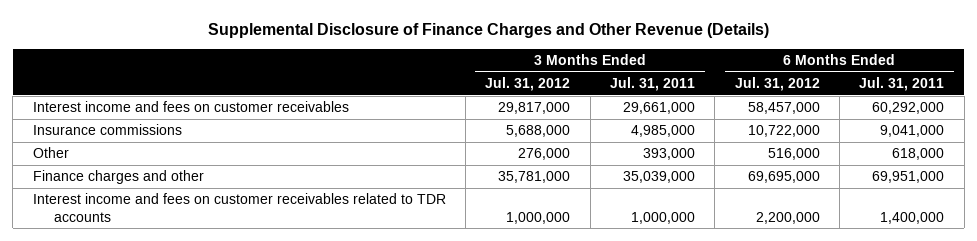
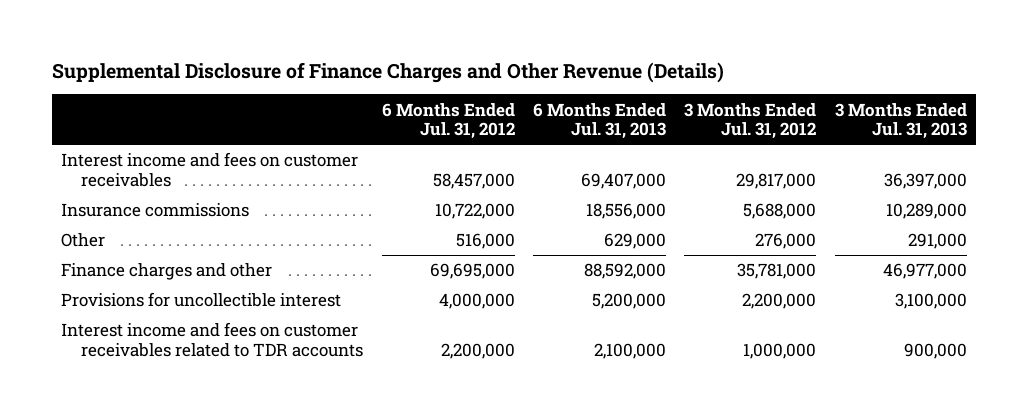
[610,77,696,92] Jul. 31, 2011 -> none
[859,77,945,92] Jul. 31, 2011 -> none
none -> [532,102,666,140] 6 Months Ended Jul. 31, 2013
none -> [834,102,967,140] 3 Months Ended Jul. 31, 2013
none -> [60,292,341,308] Provisions for uncollectible interest

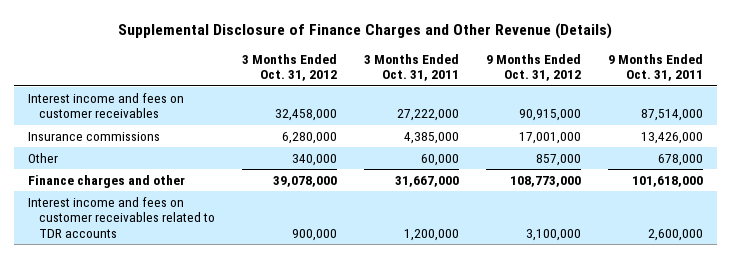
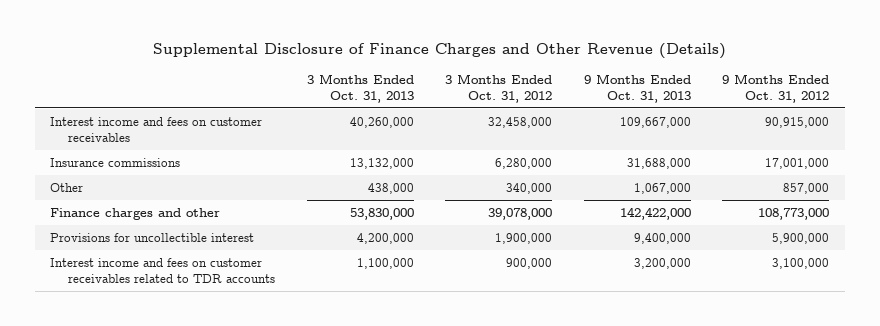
[364,53,460,82] 3 Months Ended Oct. 31, 2011 -> none
[608,53,704,82] 9 Months Ended Oct. 31, 2011 -> none
none -> [306,73,414,103] 3 Months Ended Oct. 31, 2013
none -> [583,73,691,103] 9 Months Ended Oct. 31, 2013
none -> [50,232,255,242] Provisions for uncollectible interest

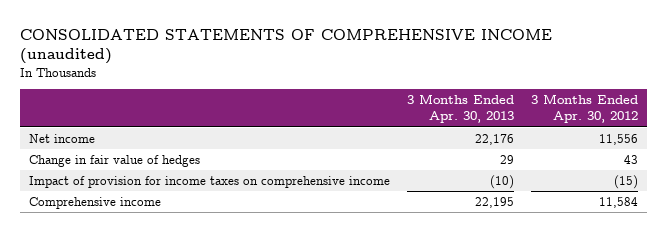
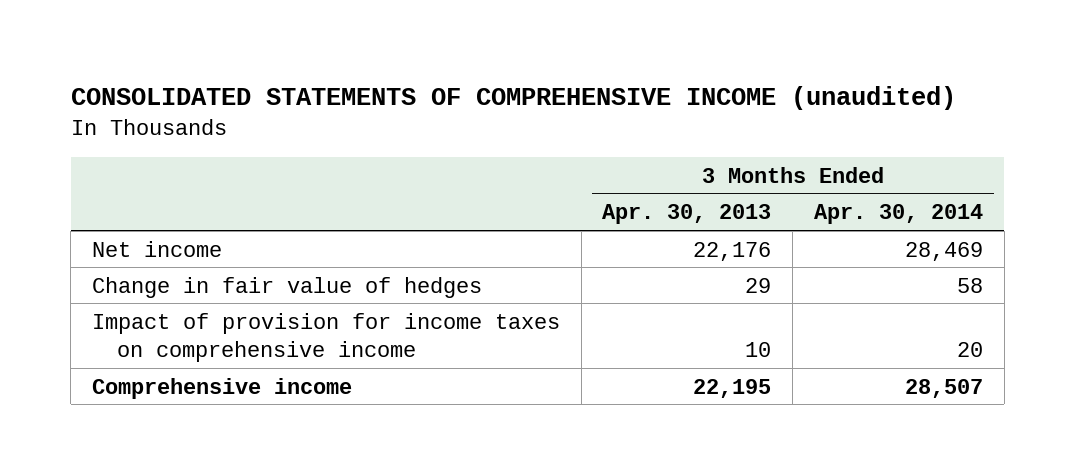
[531,94,639,124] 3 Months Ended Apr. 30, 2012 -> none
none -> [814,204,984,225] Apr. 30, 2014
[489,175,514,190] (10) -> [745,341,772,357] 10

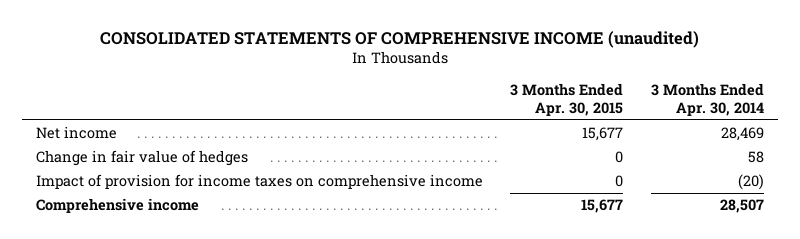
[602,204,772,225] Apr. 30, 2013 -> none
none -> [510,83,624,116] 3 Months Ended Apr. 30, 2015
[957,341,984,357] 20 -> [737,174,764,191] (20)

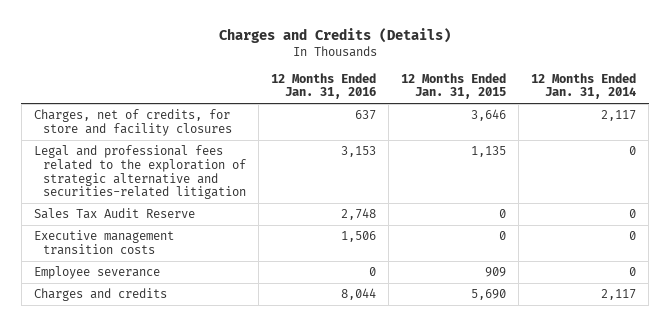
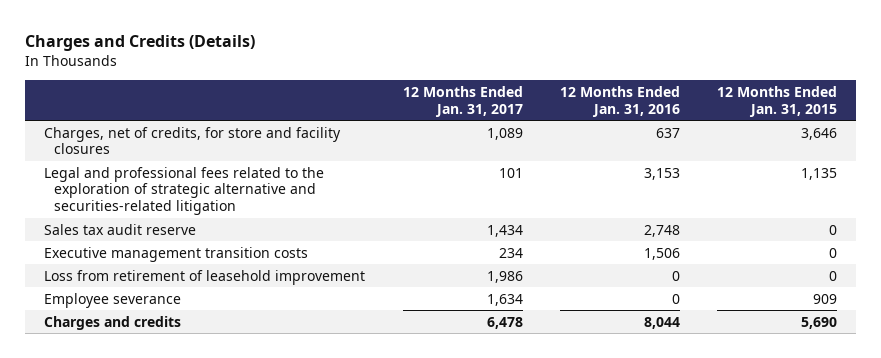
[531,72,637,100] 12 Months Ended Jan. 31, 2014 -> none
none -> [402,86,523,117] 12 Months Ended Jan. 31, 2017
[33,208,195,220] Sales Tax Audit Reserve -> [44,223,197,235] Sales tax audit reserve
none -> [44,269,366,285] Loss from retirement of leasehold improvement

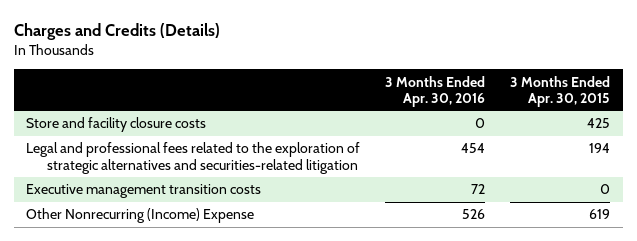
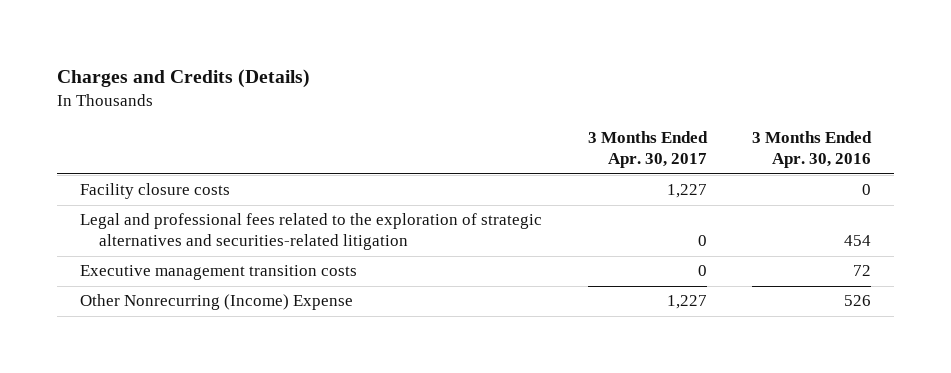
[510,75,611,108] 3 Months Ended Apr. 30, 2015 -> none
none -> [587,131,708,169] 3 Months Ended Apr. 30, 2017
[26,117,207,133] Store and facility closure costs -> [79,183,230,200] Facility closure costs

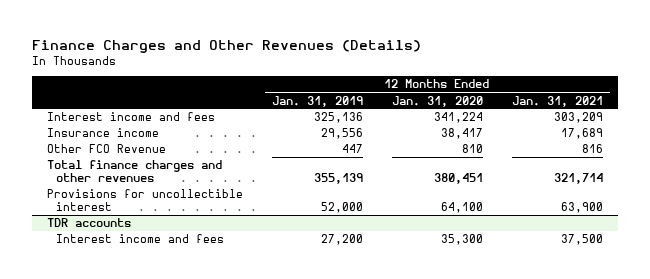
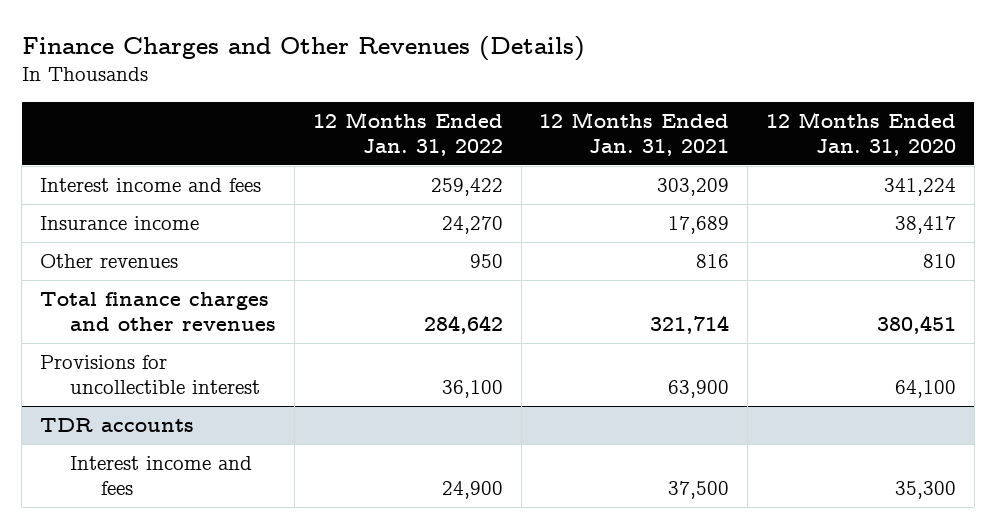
[271,95,363,107] Jan. 31, 2019 -> none
none -> [312,112,503,156] 12 Months Ended Jan. 31, 2022
[46,144,166,154] Other FCO Revenue -> [39,254,178,269] Other revenues

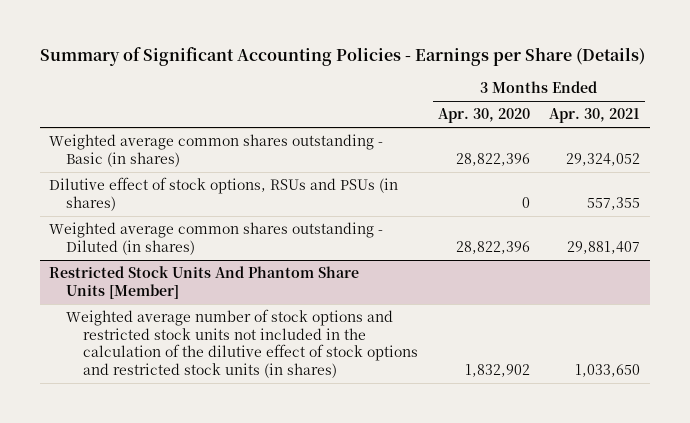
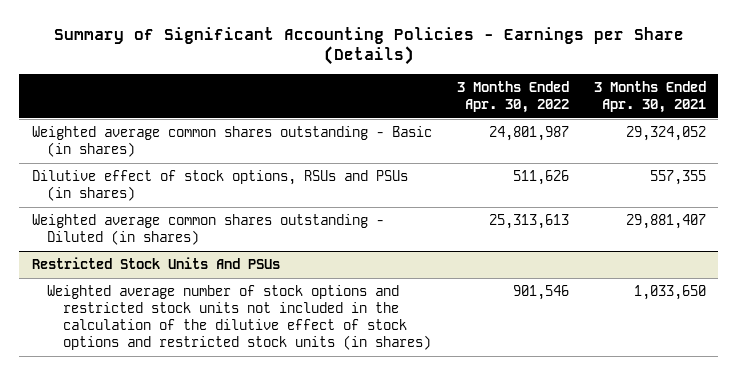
[437,108,530,124] Apr. 30, 2020 -> none
none -> [456,80,569,113] 3 Months Ended Apr. 30, 2022
[49,266,360,299] Restricted Stock Units And Phantom Share Units [Member] -> [31,257,280,270] Restricted Stock Units And PSUs

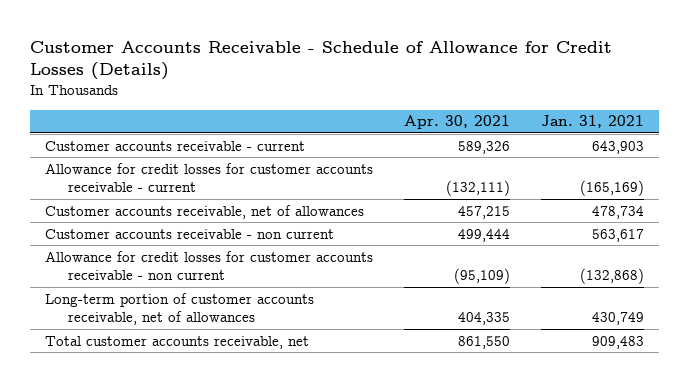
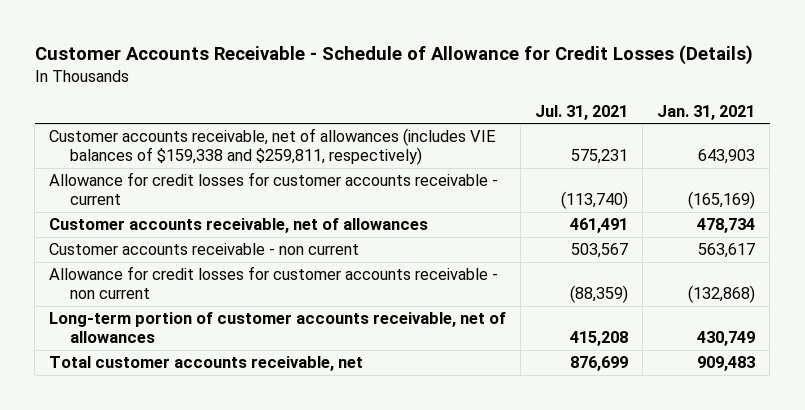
[404,115,511,130] Apr. 30, 2021 -> none
none -> [535,104,629,120] Jul. 31, 2021
[45,140,306,151] Customer accounts receivable - current -> [49,128,497,165] Customer accounts receivable, net of allowances (includes VIE balances of $159,338 and $259,811, respectively)

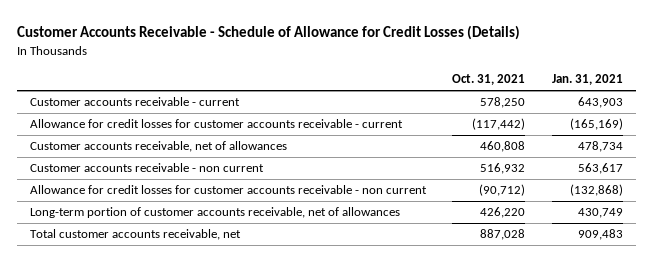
[535,104,629,120] Jul. 31, 2021 -> none
none -> [452,74,526,86] Oct. 31, 2021
[49,128,497,165] Customer accounts receivable, net of allowances (includes VIE balances of $159,338 and $259,811, respectively) -> [30,97,241,107] Customer accounts receivable - current

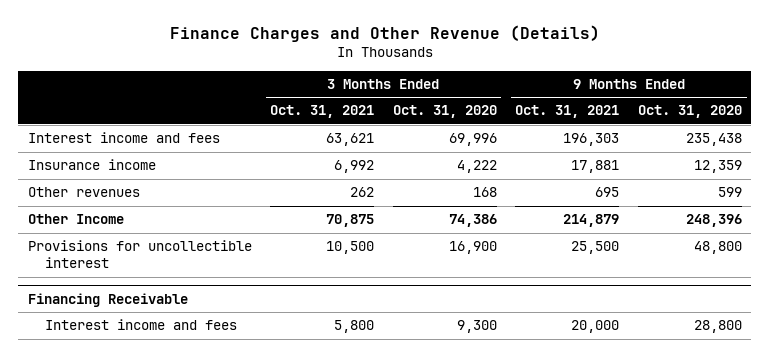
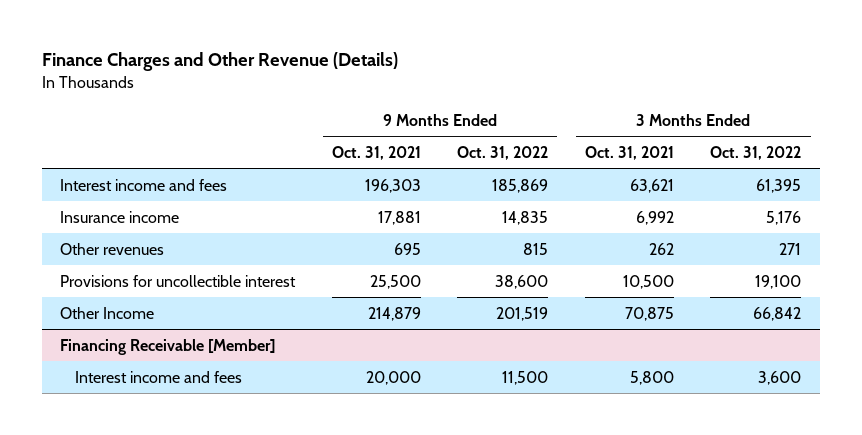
[392,105,497,119] Oct. 31, 2020 -> none
[638,105,743,119] Oct. 31, 2020 -> none
none -> [457,145,549,160] Oct. 31, 2022
none -> [710,145,802,160] Oct. 31, 2022
[27,214,124,225] Other Income -> [60,306,155,319] Other Income
[27,292,188,307] Financing Receivable -> [60,338,276,355] Financing Receivable [Member]

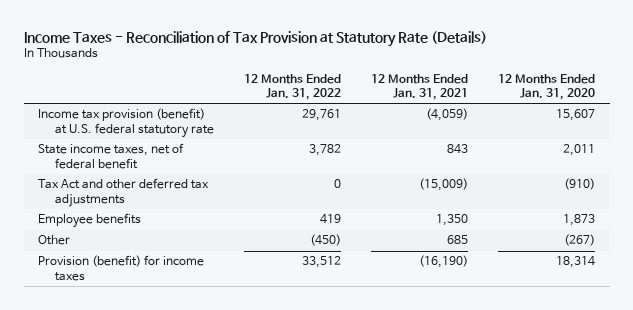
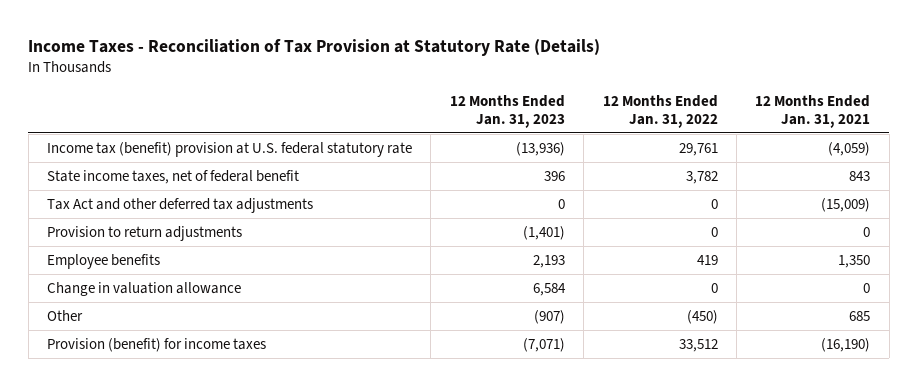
[497,74,595,101] 12 Months Ended Jan. 31, 2020 -> none
none -> [449,95,565,128] 12 Months Ended Jan. 31, 2023
[38,108,215,138] Income tax provision (benefit) at U.S. federal statutory rate -> [47,142,413,158] Income tax (benefit) provision at U.S. federal statutory rate
none -> [47,226,243,242] Provision to return adjustments
none -> [47,282,242,297] Change in valuation allowance

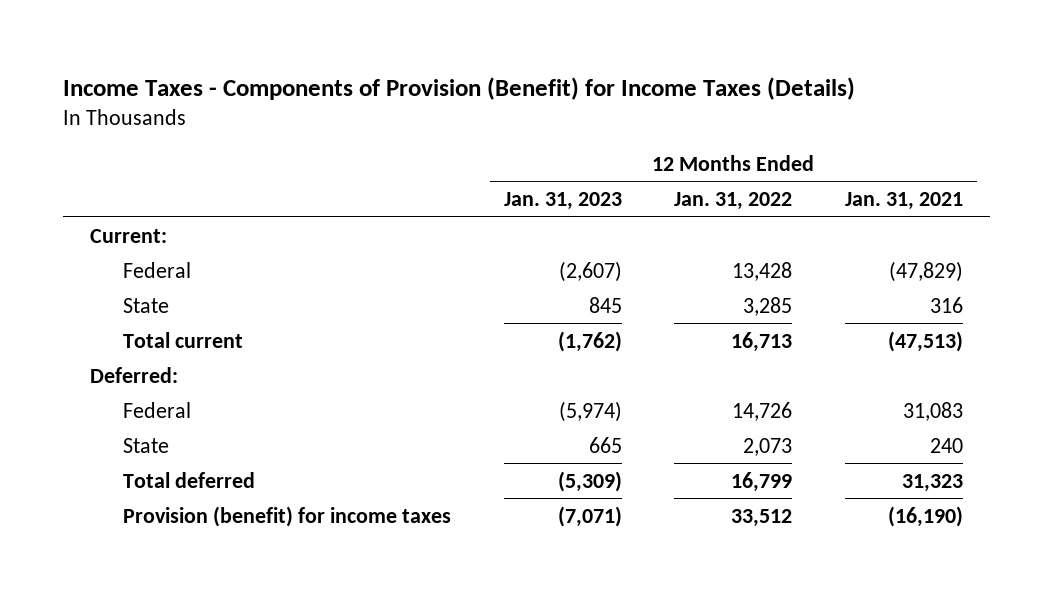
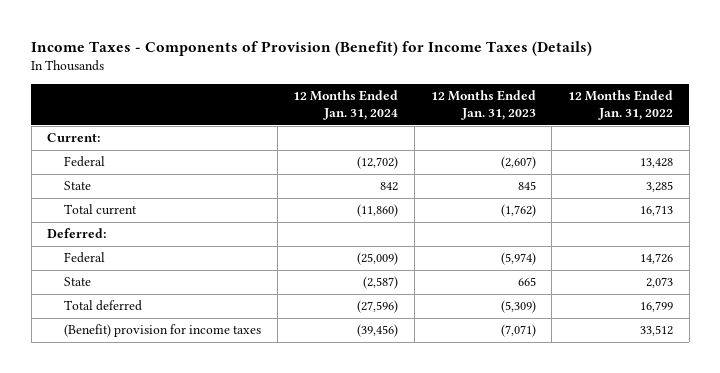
[845,192,964,211] Jan. 31, 2021 -> none
none -> [293,89,399,120] 12 Months Ended Jan. 31, 2024
[122,505,451,527] Provision (benefit) for income taxes -> [63,324,261,338] (Benefit) provision for income taxes

